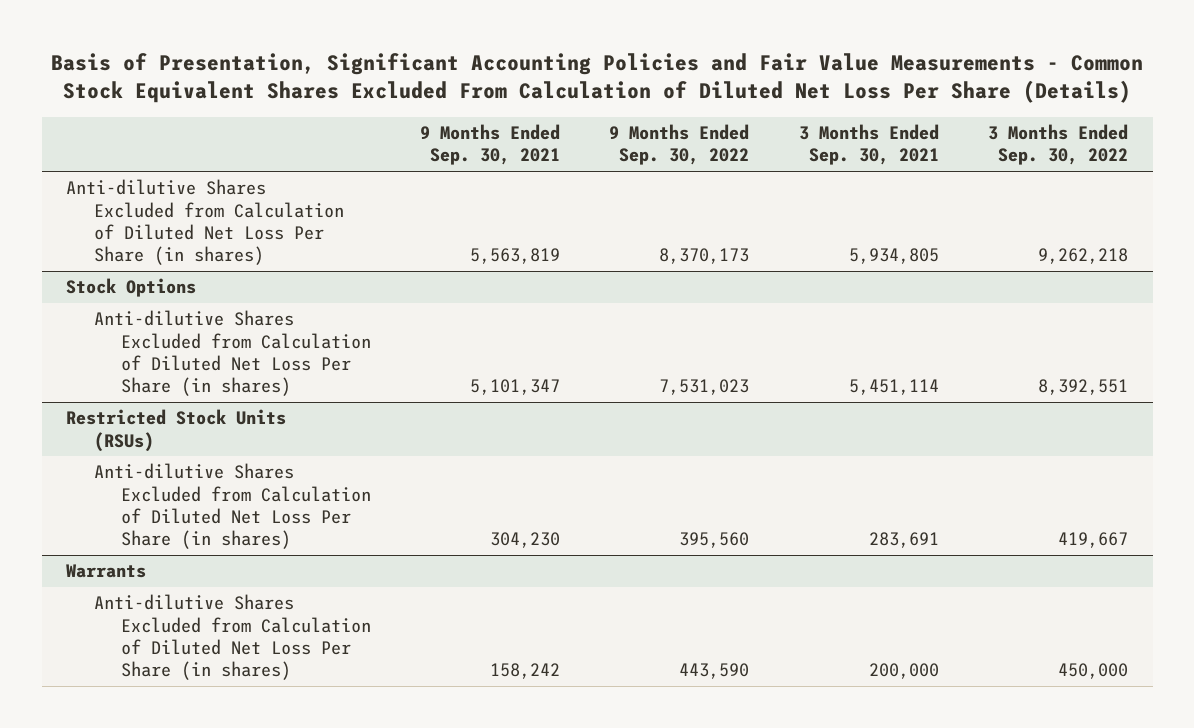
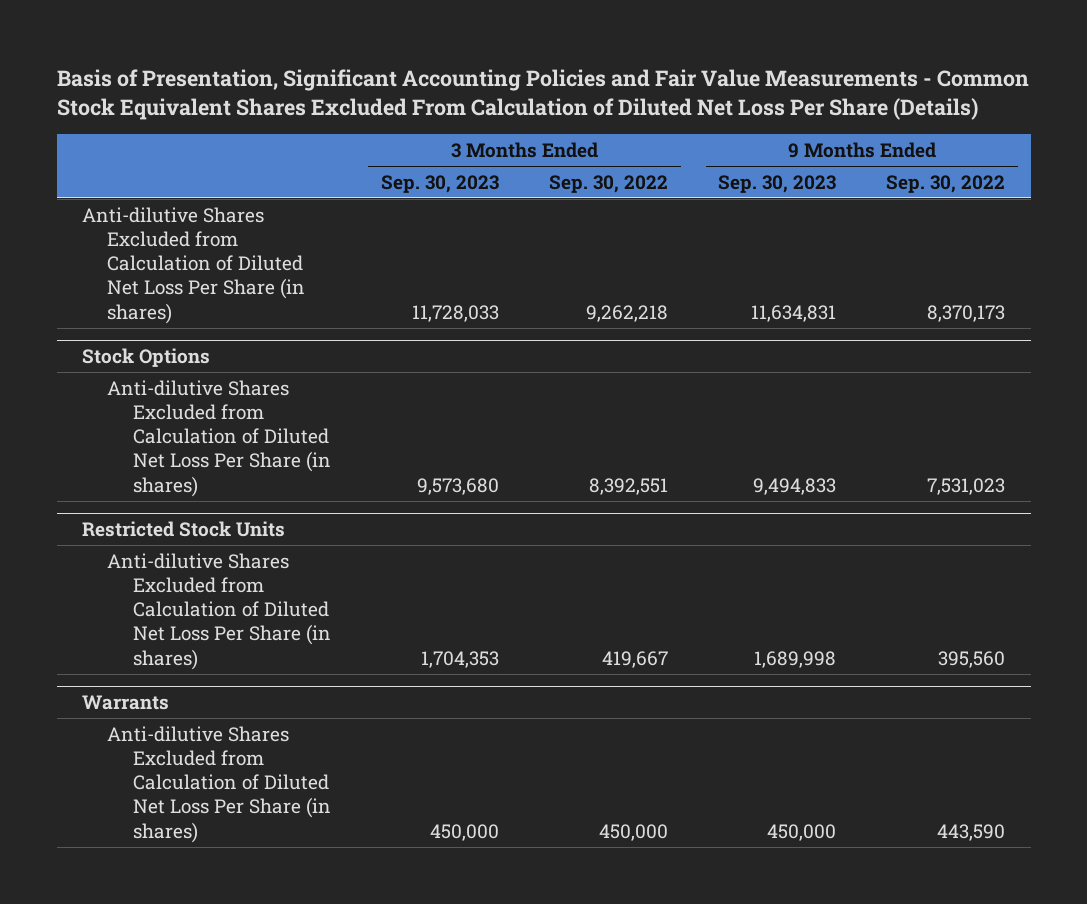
[419,124,560,166] 9 Months Ended Sep. 30, 2021 -> none
[798,124,939,166] 3 Months Ended Sep. 30, 2021 -> none
none -> [380,174,499,193] Sep. 30, 2023
none -> [718,174,837,193] Sep. 30, 2023
[66,409,287,452] Restricted Stock Units (RSUs) -> [81,520,285,537] Restricted Stock Units

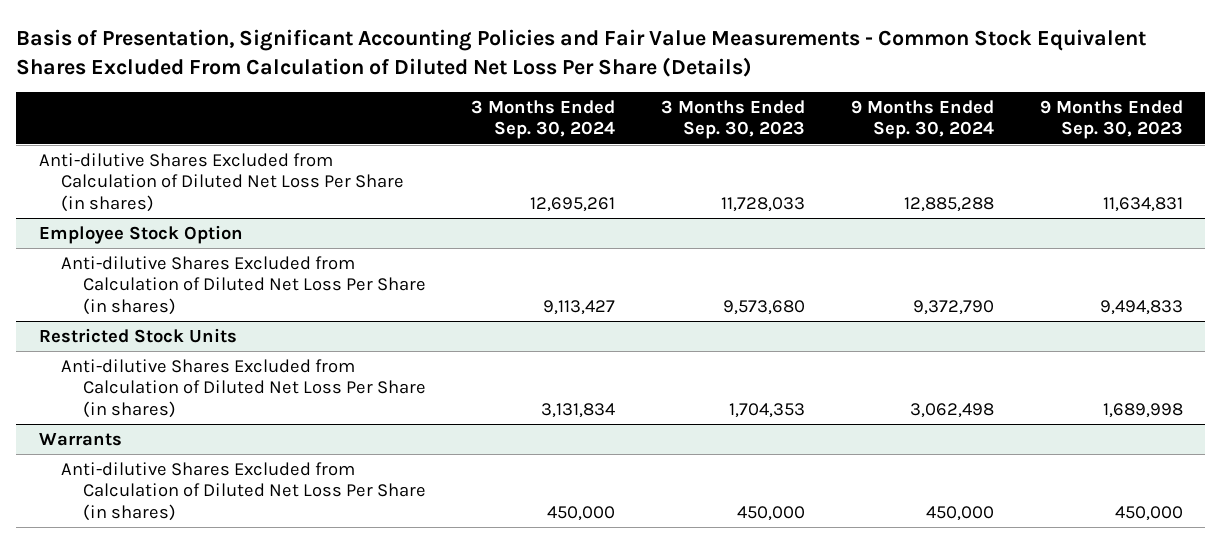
[549,174,669,193] Sep. 30, 2022 -> none
[886,174,1006,193] Sep. 30, 2022 -> none
none -> [471,100,616,140] 3 Months Ended Sep. 30, 2024
none -> [850,100,994,140] 9 Months Ended Sep. 30, 2024
[81,347,210,367] Stock Options -> [39,224,244,244] Employee Stock Option

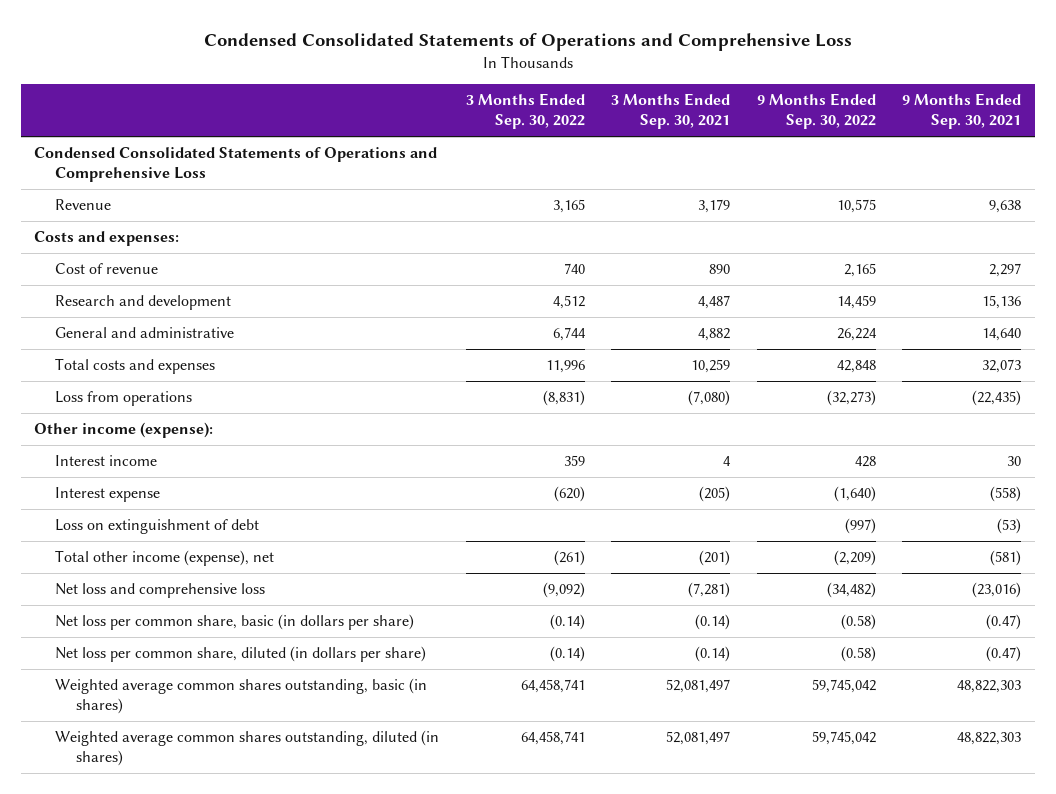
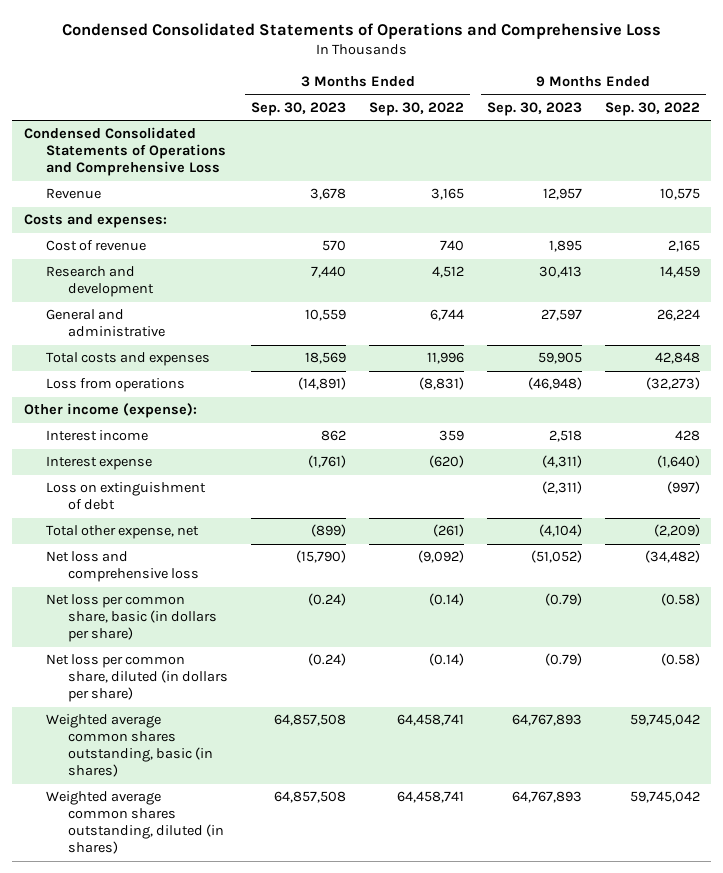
[611,93,731,130] 3 Months Ended Sep. 30, 2021 -> none
[902,93,1022,130] 9 Months Ended Sep. 30, 2021 -> none
none -> [251,101,347,116] Sep. 30, 2023
none -> [486,101,582,116] Sep. 30, 2023
[55,550,275,567] Total other income (expense), net -> [46,525,200,540] Total other expense, net

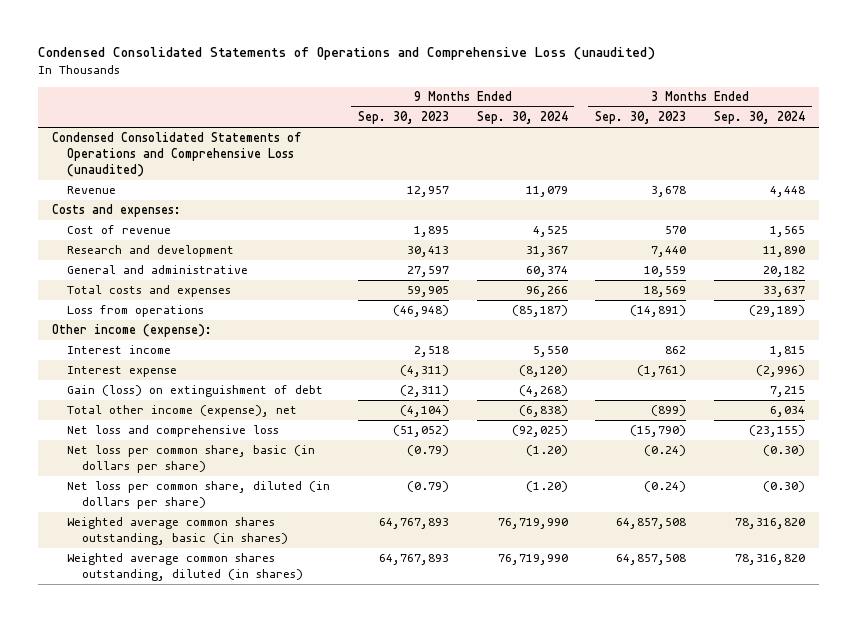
[61,22,661,39] Condensed Consolidated Statements of Operations and Comprehensive Loss -> [38,47,656,61] Condensed Consolidated Statements of Operations and Comprehensive Loss (unaudited)
[369,101,465,116] Sep. 30, 2022 -> none
[604,101,700,116] Sep. 30, 2022 -> none
none -> [476,111,568,125] Sep. 30, 2024
none -> [713,111,805,125] Sep. 30, 2024
[23,127,227,177] Condensed Consolidated Statements of Operations and Comprehensive Loss -> [52,132,302,177] Condensed Consolidated Statements of Operations and Comprehensive Loss (unaudited)
[46,482,207,511] Loss on extinguishment of debt -> [67,385,324,398] Gain (loss) on extinguishment of debt
[46,525,200,540] Total other expense, net -> [67,405,298,418] Total other income (expense), net

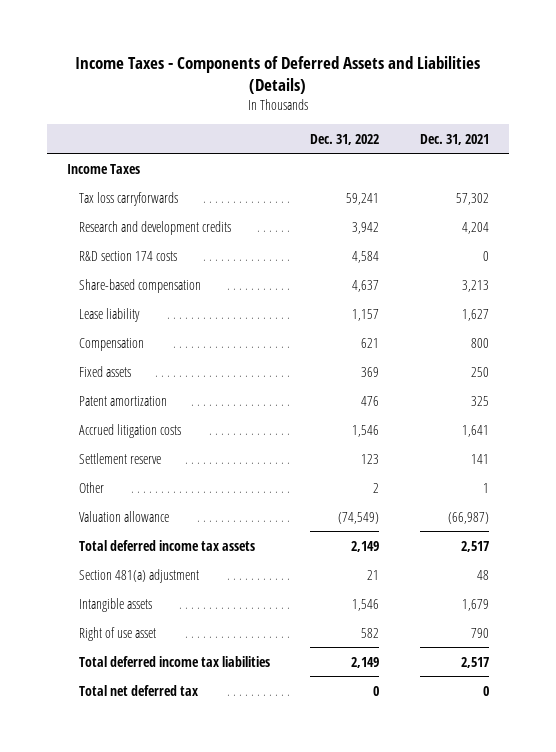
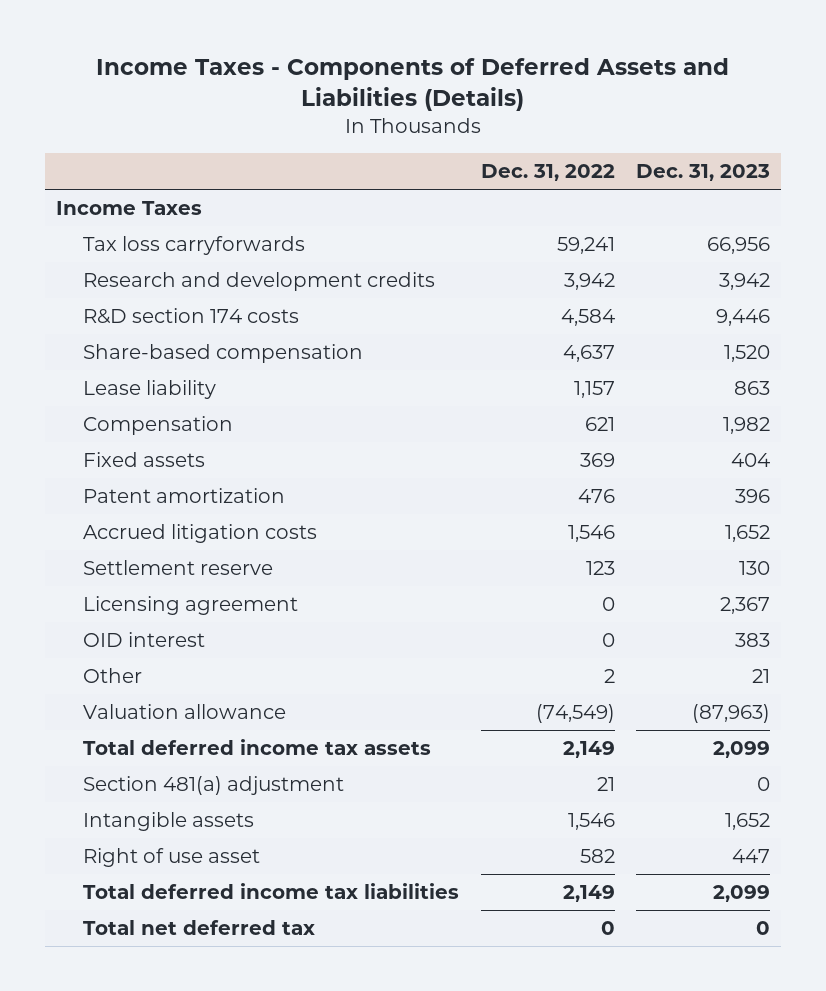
[419,133,489,145] Dec. 31, 2021 -> none
none -> [636,164,771,182] Dec. 31, 2023
none -> [82,596,298,616] Licensing agreement
none -> [82,632,205,648] OID interest

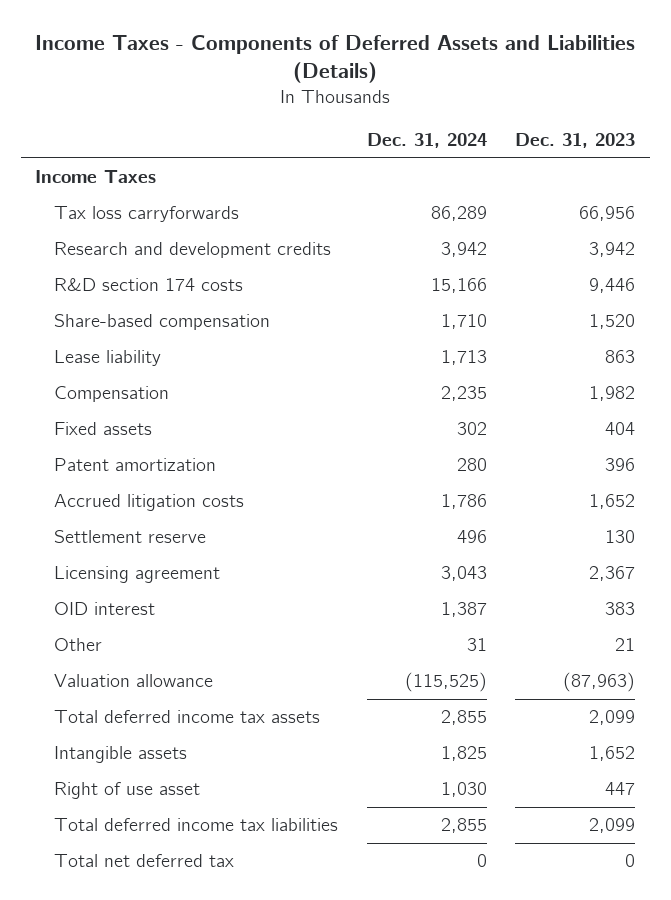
[480,164,615,182] Dec. 31, 2022 -> none
none -> [366,133,487,149] Dec. 31, 2024
[82,776,344,796] Section 481(a) adjustment -> none

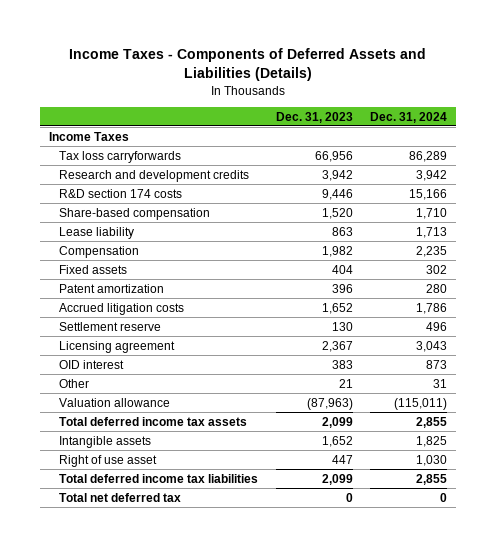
[440,602,487,618] 1,387 -> [426,359,448,369] 873
[404,672,487,693] (115,525) -> [394,397,448,410] (115,011)

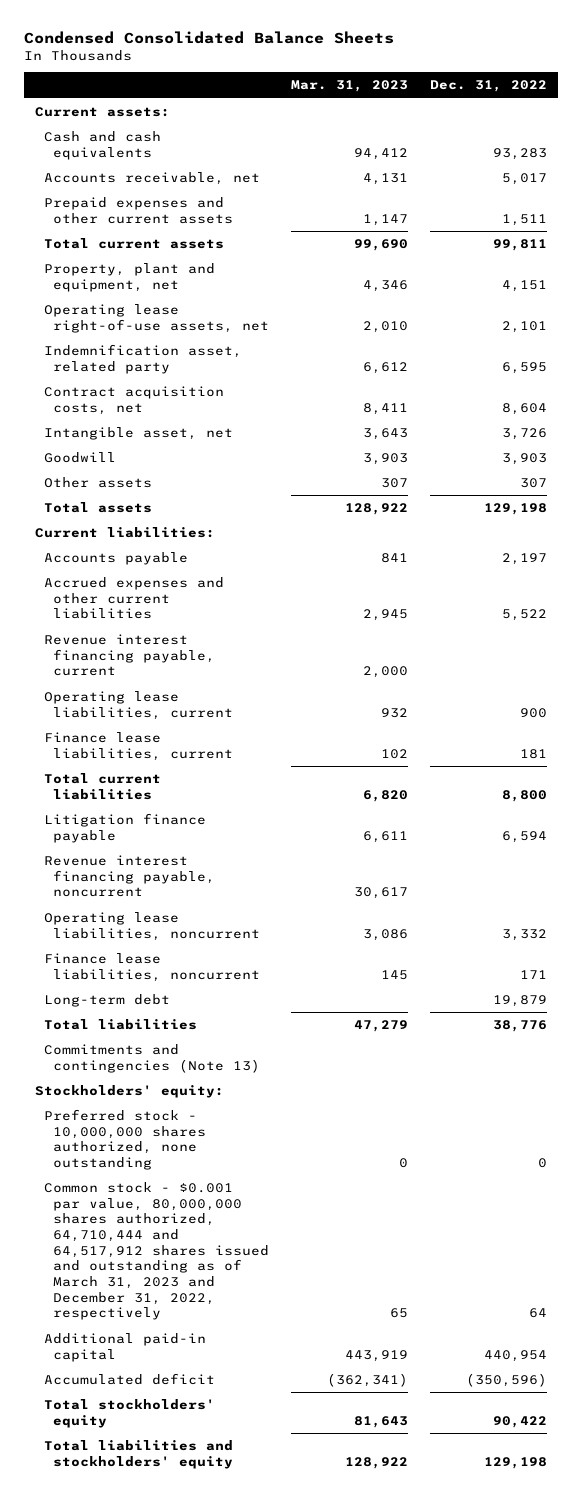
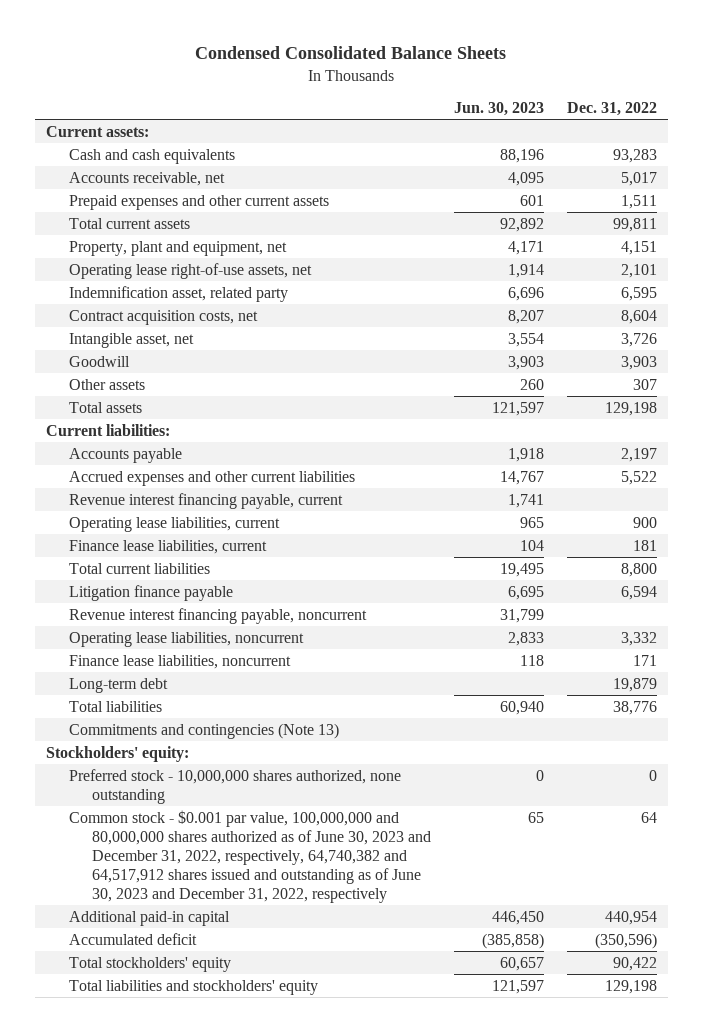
[291,80,409,93] Mar. 31, 2023 -> none
none -> [453,101,544,116] Jun. 30, 2023
[44,1182,270,1321] Common stock - $0.001 par value, 80,000,000 shares authorized, 64,710,444 and 64,517,912 shares issued and outstanding as of March 31, 2023 and December 31, 2022, respectively -> [69,809,432,903] Common stock - $0.001 par value, 100,000,000 and 80,000,000 shares authorized as of June 30, 2023 and December 31, 2022, respectively, 64,740,382 and 64,517,912 shares issued and outstanding as of June 30, 2023 and December 31, 2022, respectively

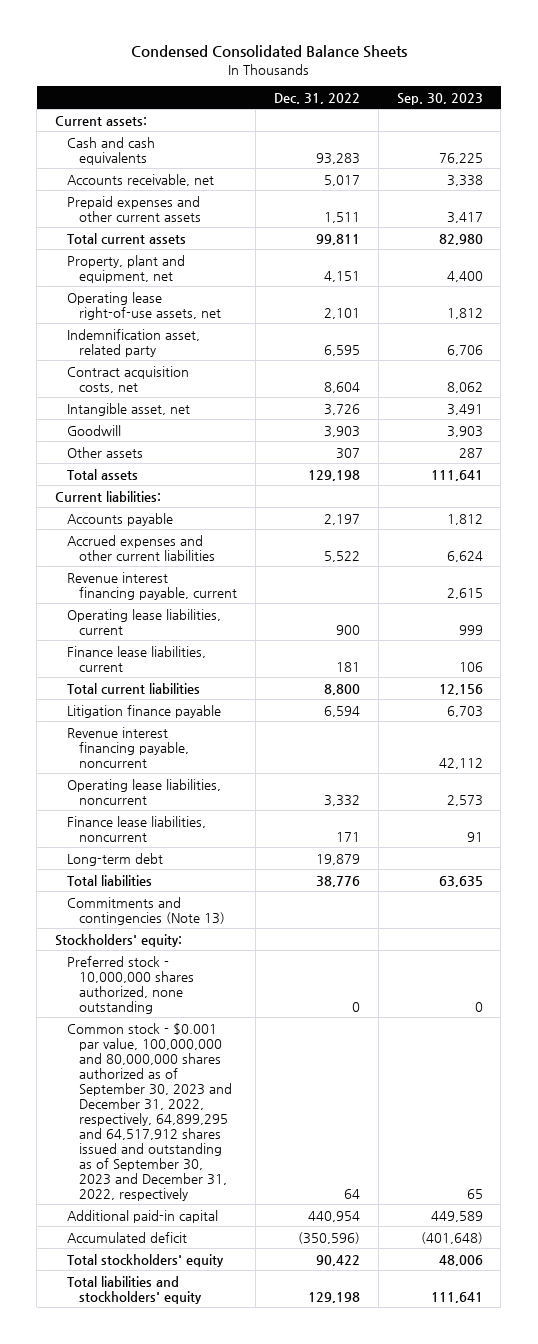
[453,101,544,116] Jun. 30, 2023 -> none
none -> [396,92,483,105] Sep. 30, 2023
[69,809,432,903] Common stock - $0.001 par value, 100,000,000 and 80,000,000 shares authorized as of June 30, 2023 and December 31, 2022, respectively, 64,740,382 and 64,517,912 shares issued and outstanding as of June 30, 2023 and December 31, 2022, respectively -> [67,1022,232,1201] Common stock - $0.001 par value, 100,000,000 and 80,000,000 shares authorized as of September 30, 2023 and December 31, 2022, respectively, 64,899,295 and 64,517,912 shares issued and outstanding as of September 30, 2023 and December 31, 2022, respectively

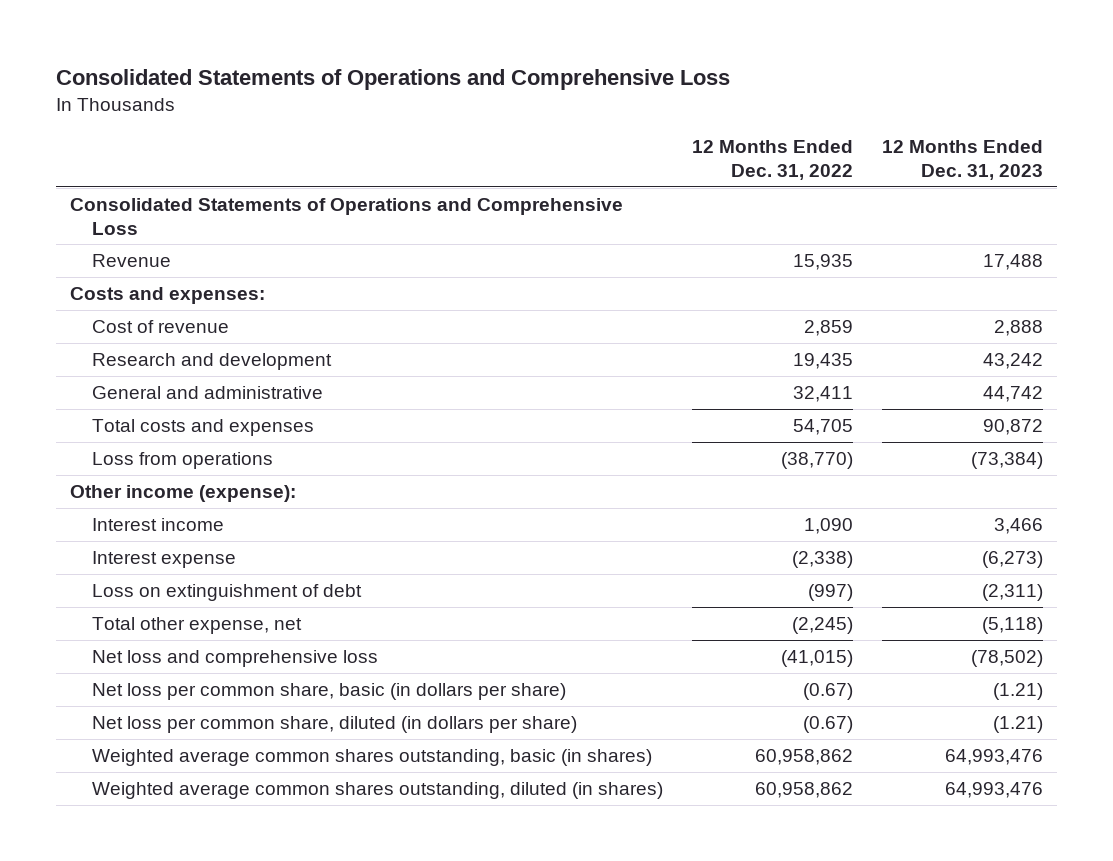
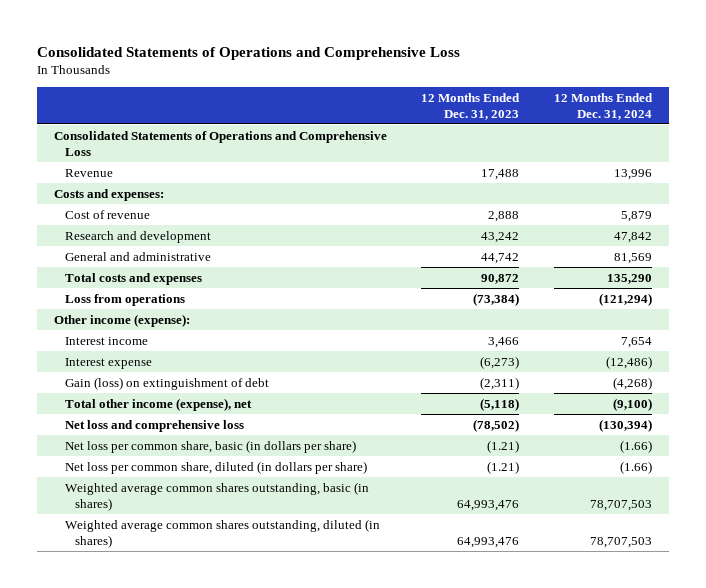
[691,140,853,181] 12 Months Ended Dec. 31, 2022 -> none
none -> [553,92,653,120] 12 Months Ended Dec. 31, 2024
[92,583,363,601] Loss on extinguishment of debt -> [64,376,269,390] Gain (loss) on extinguishment of debt
[92,616,303,634] Total other expense, net -> [64,397,252,411] Total other income (expense), net

